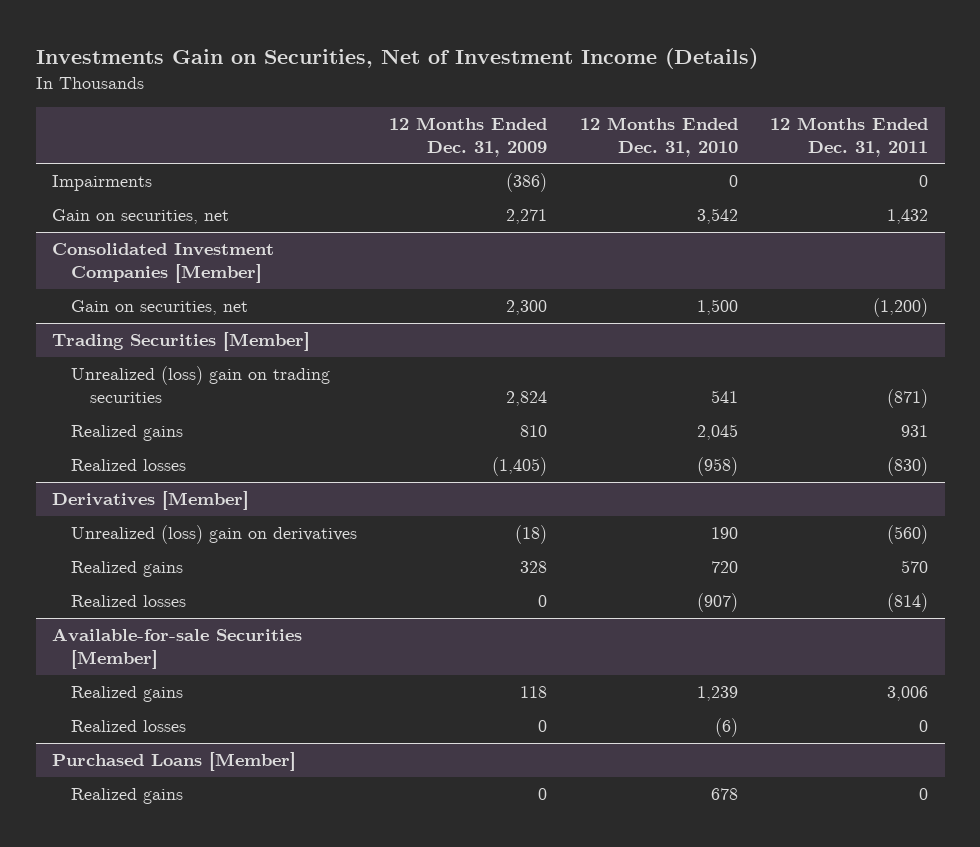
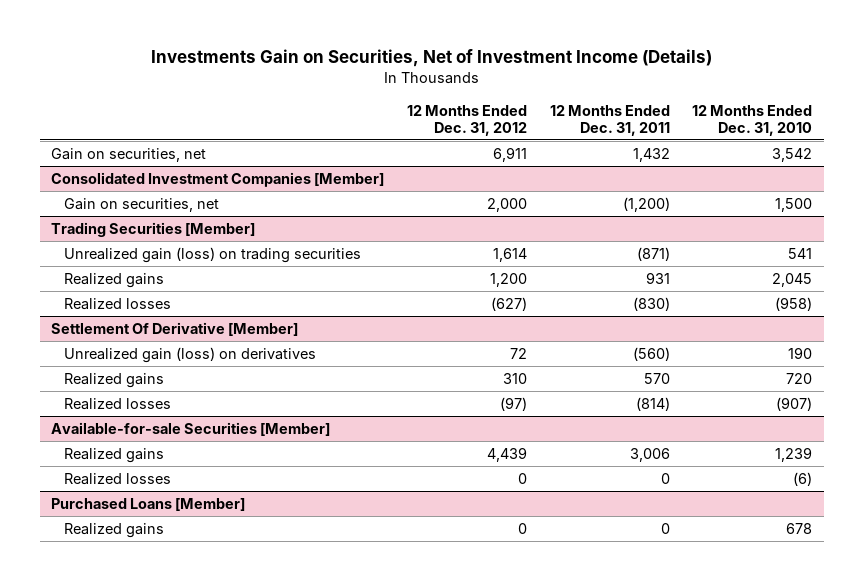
[389,117,548,157] 12 Months Ended Dec. 31, 2009 -> none
none -> [407,104,528,136] 12 Months Ended Dec. 31, 2012
[51,175,152,192] Impairments -> none
[70,366,330,403] Unrealized (loss) gain on trading securities -> [64,247,362,264] Unrealized gain (loss) on trading securities
[51,491,249,511] Derivatives [Member] -> none
none -> [51,322,299,337] Settlement Of Derivative [Member]
[70,525,357,545] Unrealized (loss) gain on derivatives -> [64,347,317,364] Unrealized gain (loss) on derivatives

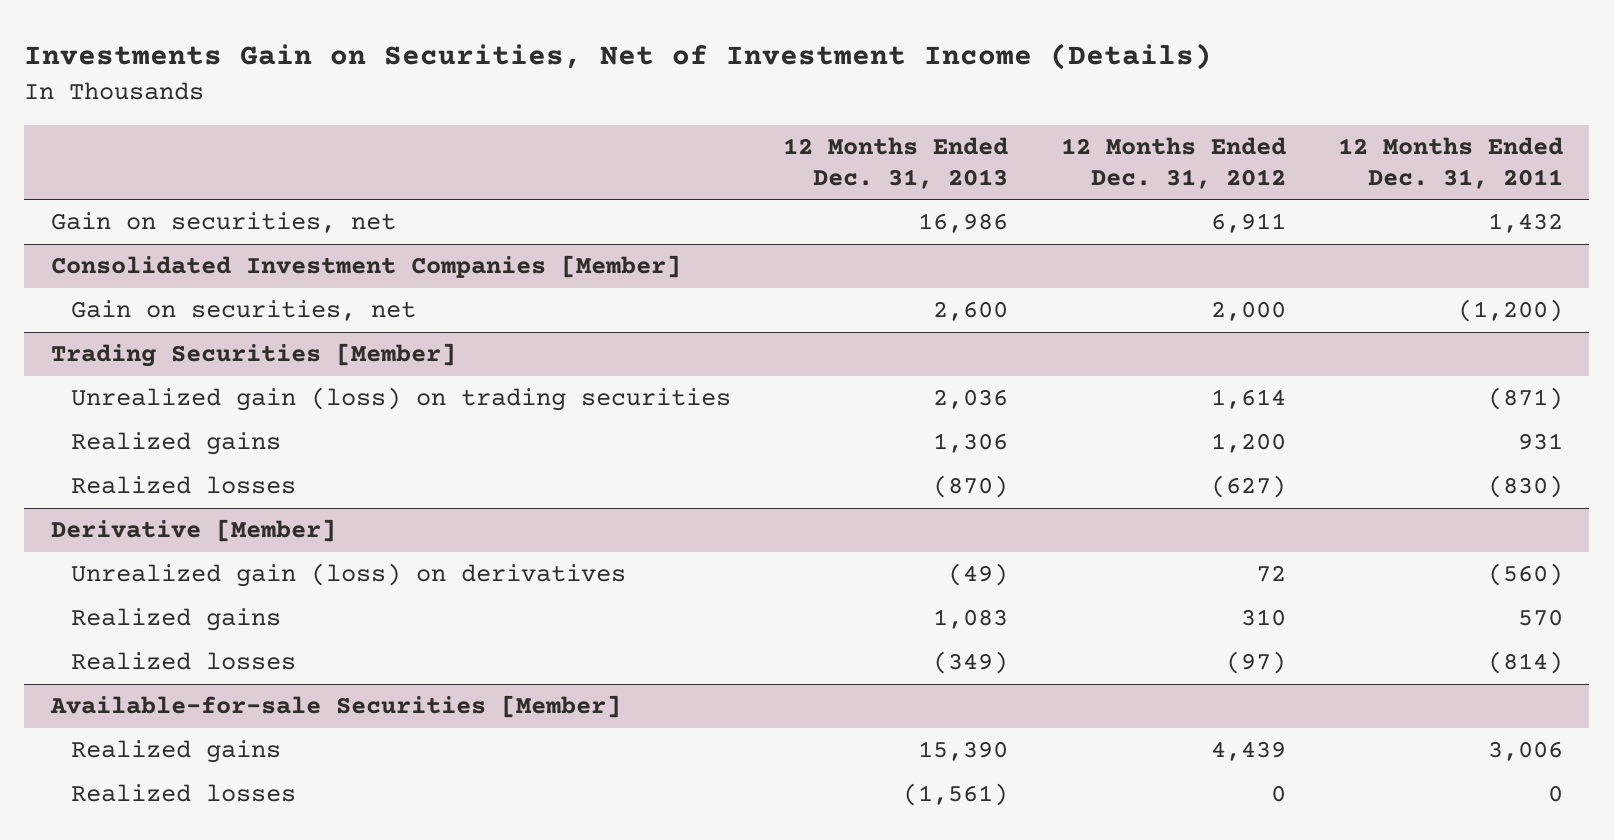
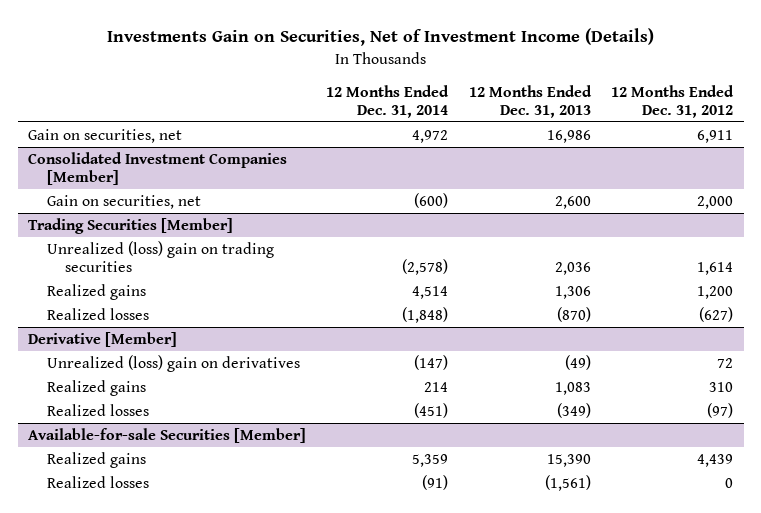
[1338,136,1564,189] 12 Months Ended Dec. 31, 2011 -> none
none -> [326,84,450,118] 12 Months Ended Dec. 31, 2014
[71,387,732,412] Unrealized gain (loss) on trading securities -> [46,240,274,273] Unrealized (loss) gain on trading securities
[71,563,627,588] Unrealized gain (loss) on derivatives -> [46,354,300,372] Unrealized (loss) gain on derivatives

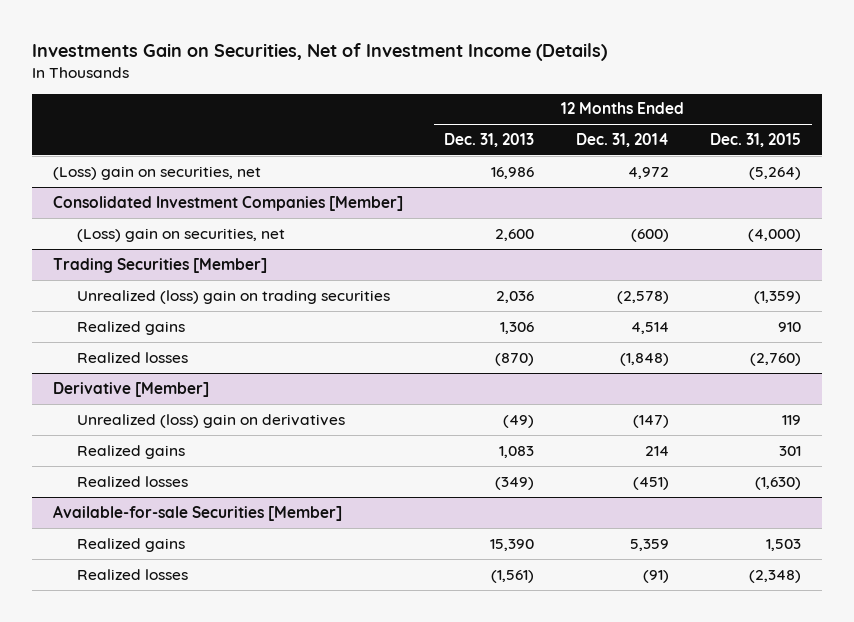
[611,84,735,118] 12 Months Ended Dec. 31, 2012 -> none
none -> [710,132,802,147] Dec. 31, 2015
[28,128,183,143] Gain on securities, net -> [52,165,261,180] (Loss) gain on securities, net
[46,194,201,209] Gain on securities, net -> [77,227,286,242] (Loss) gain on securities, net

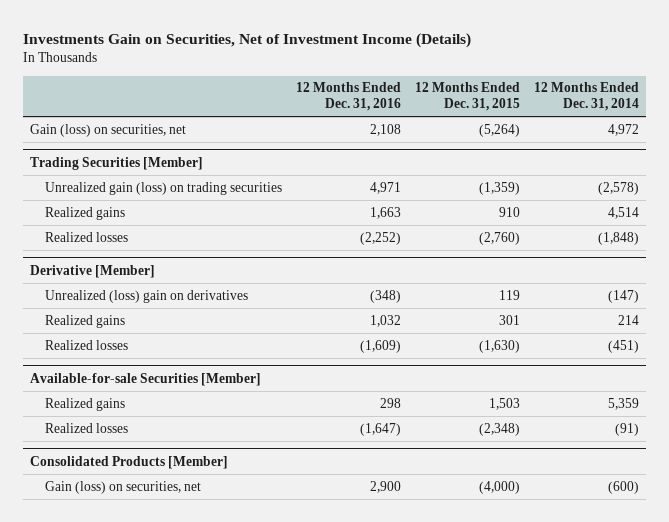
[444,132,535,147] Dec. 31, 2013 -> none
none -> [295,82,401,112] 12 Months Ended Dec. 31, 2016
[52,195,403,211] Consolidated Investment Companies [Member] -> none
[77,227,286,242] (Loss) gain on securities, net -> none
[52,165,261,180] (Loss) gain on securities, net -> [30,123,187,137] Gain (loss) on securities, net
[77,289,391,304] Unrealized (loss) gain on trading securities -> [44,181,282,195] Unrealized gain (loss) on trading securities
none -> [30,455,229,469] Consolidated Products [Member]
none -> [44,480,201,494] Gain (loss) on securities, net

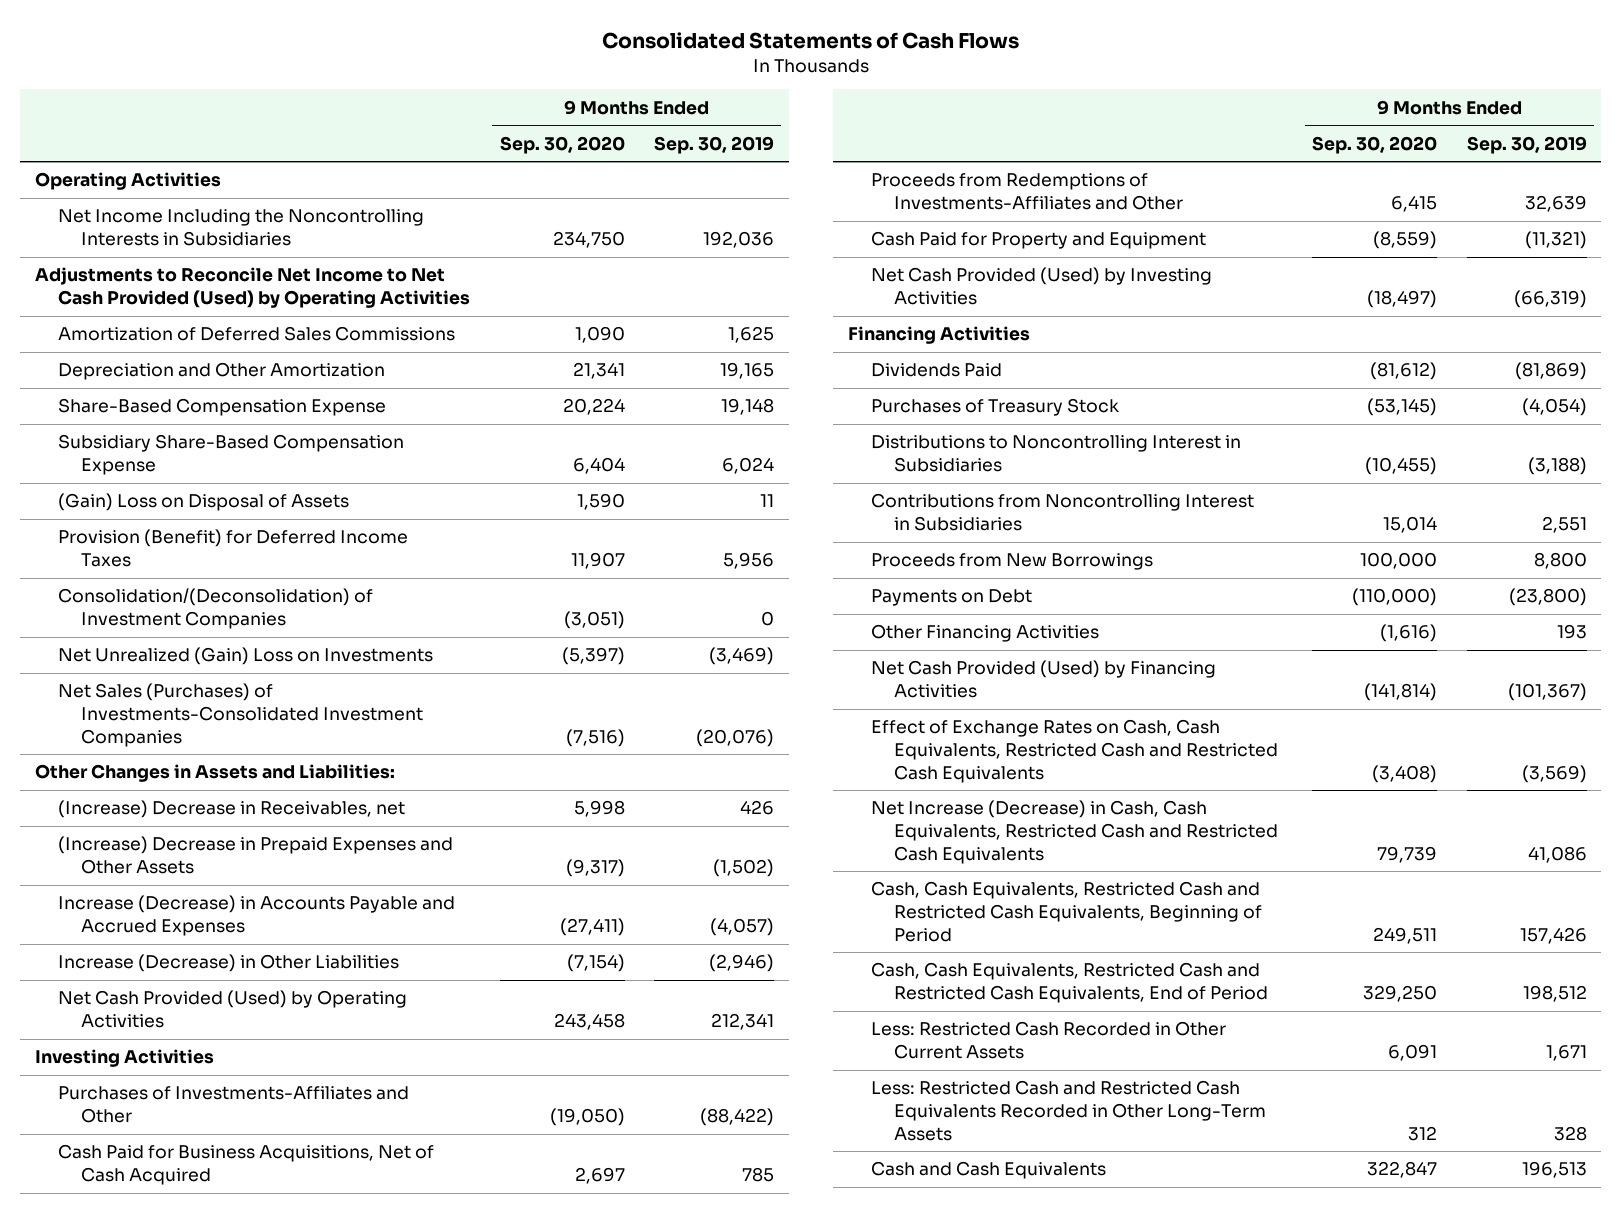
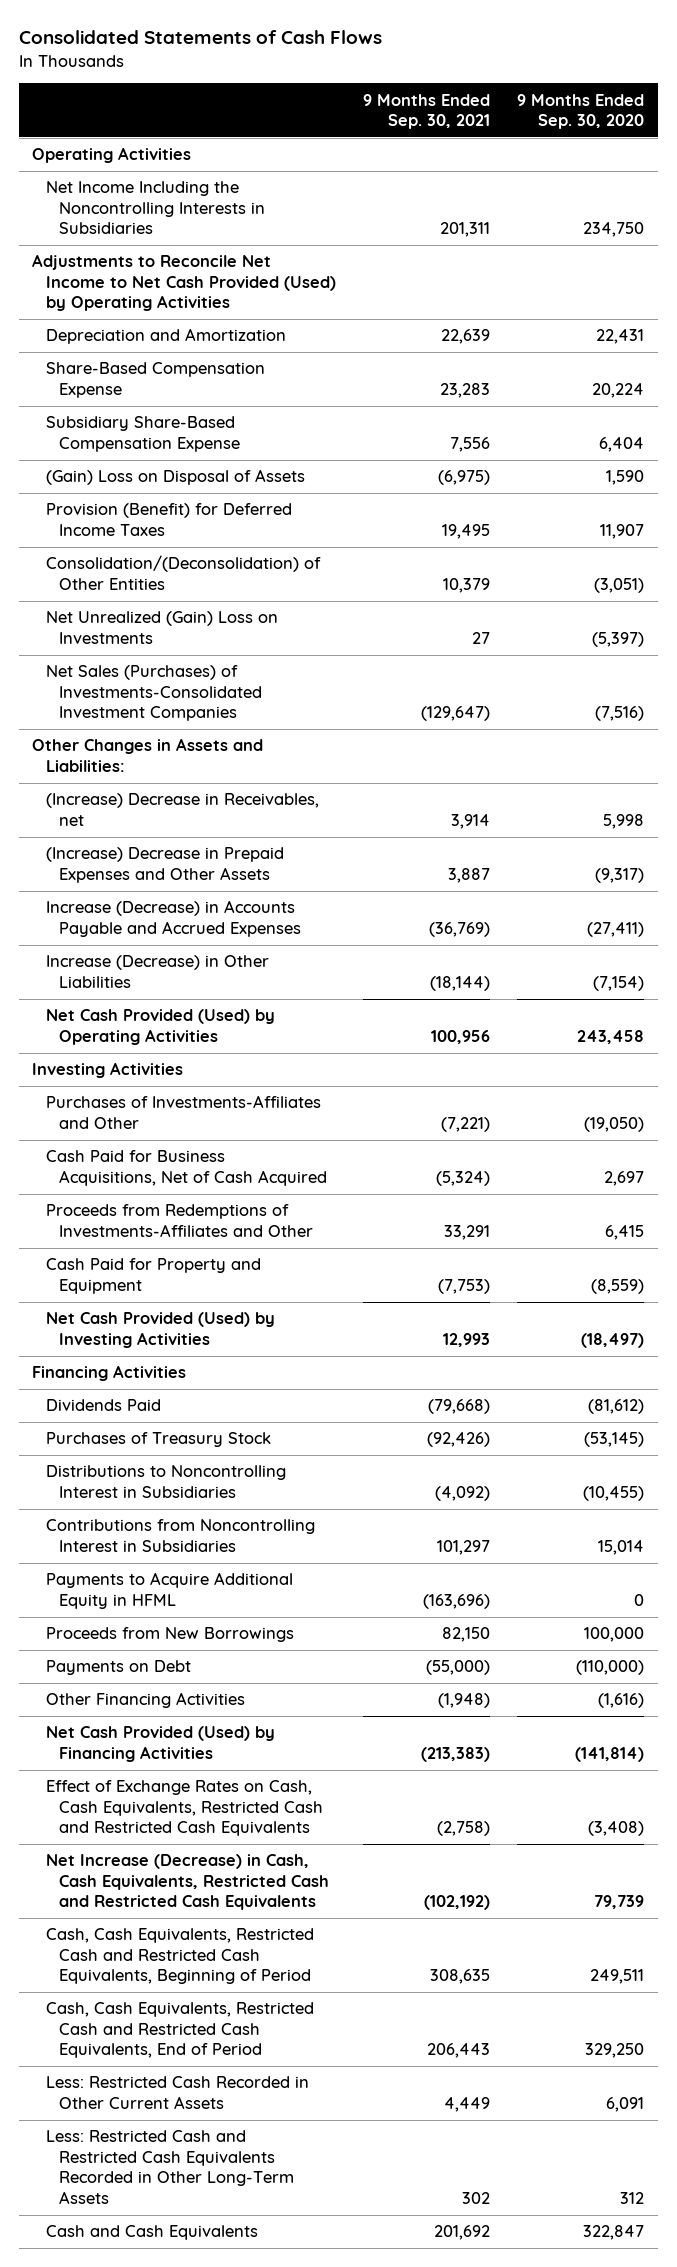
[653,135,774,154] Sep. 30, 2019 -> none
none -> [363,93,491,130] 9 Months Ended Sep. 30, 2021
[58,326,456,342] Amortization of Deferred Sales Commissions -> none
[58,362,386,381] Depreciation and Other Amortization -> [45,328,286,345] Depreciation and Amortization
[572,362,625,380] 21,341 -> [596,329,645,345] 22,431
[58,588,374,630] Consolidation/(Deconsolidation) of Investment Companies -> [45,555,321,590] Consolidation/(Deconsolidation) of Other Entities
none -> [45,1572,293,1609] Payments to Acquire Additional Equity in HFML

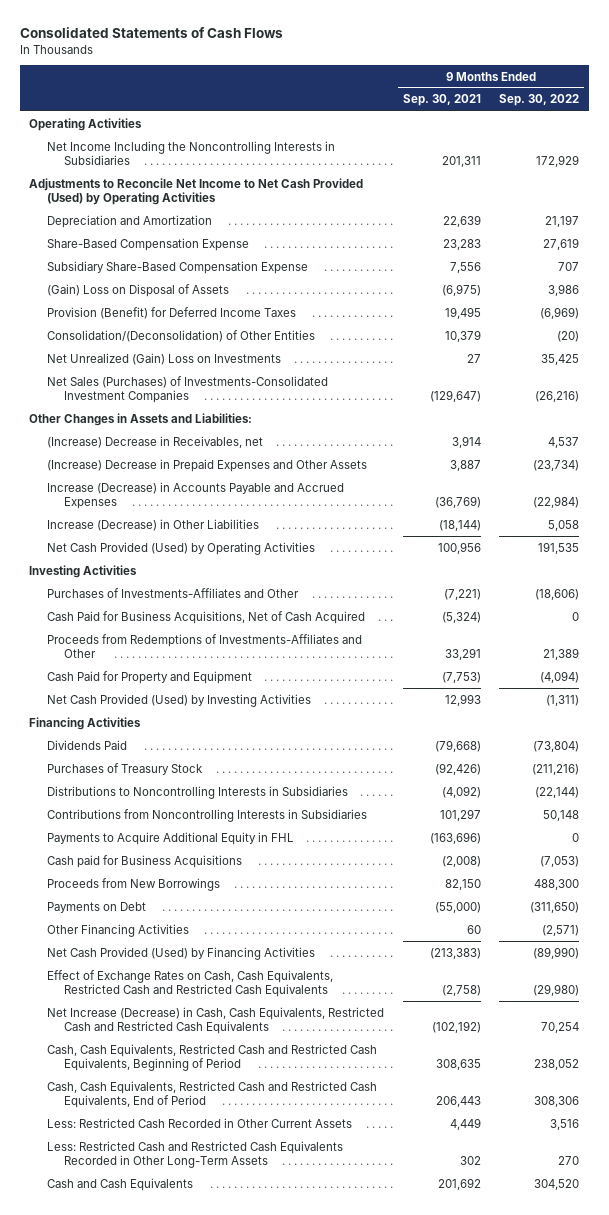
[517,93,645,130] 9 Months Ended Sep. 30, 2020 -> none
none -> [499,94,580,107] Sep. 30, 2022
[45,1465,286,1498] Distributions to Noncontrolling Interest in Subsidiaries -> [46,785,348,799] Distributions to Noncontrolling Interests in Subsidiaries
[45,1519,315,1552] Contributions from Noncontrolling Interest in Subsidiaries -> [46,808,367,822] Contributions from Noncontrolling Interests in Subsidiaries
[45,1572,293,1609] Payments to Acquire Additional Equity in HFML -> [46,831,294,845] Payments to Acquire Additional Equity in FHL
none -> [46,854,242,868] Cash paid for Business Acquisitions
[438,1693,491,1709] (1,948) -> [466,924,481,934] 60

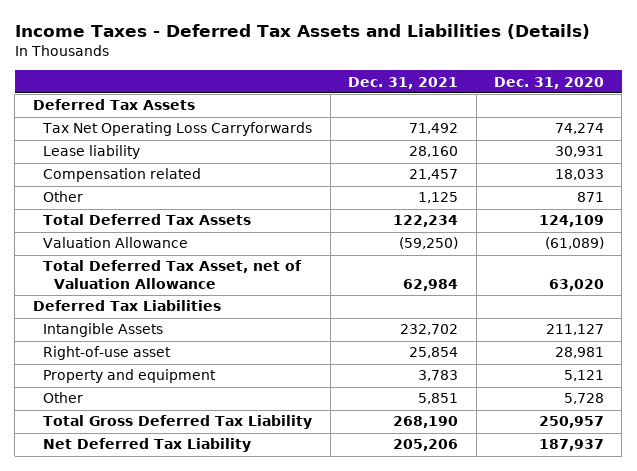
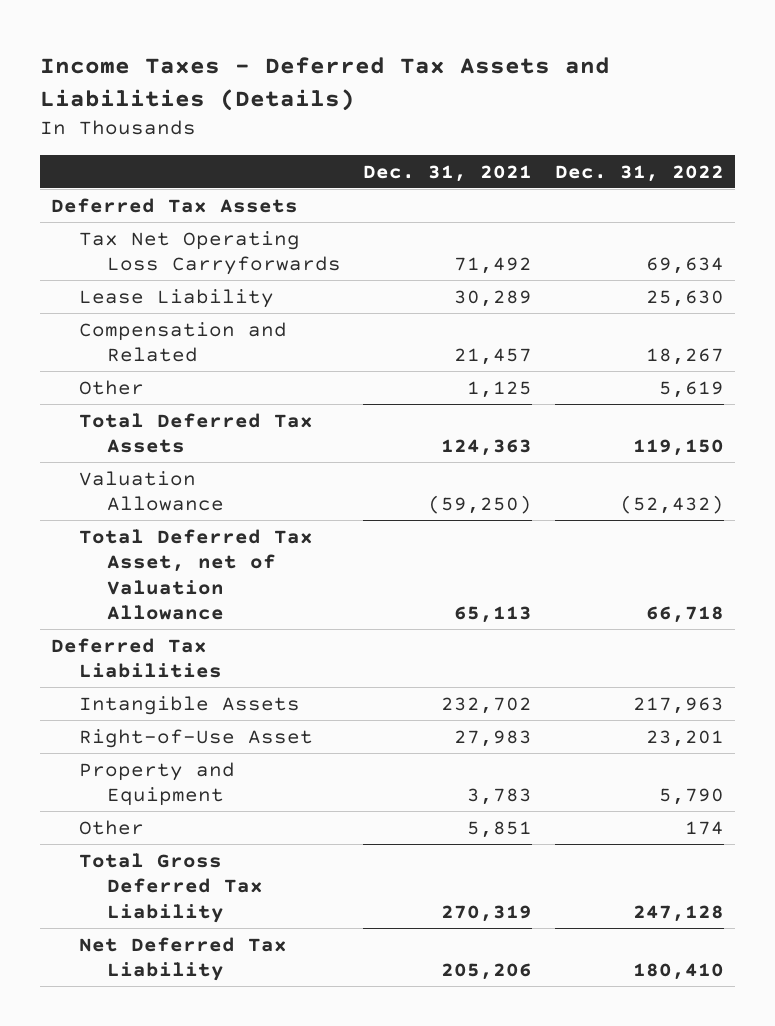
[494,76,605,89] Dec. 31, 2020 -> none
none -> [555,164,725,182] Dec. 31, 2022
[43,145,141,160] Lease liability -> [79,288,275,308] Lease Liability
[409,146,459,158] 28,160 -> [454,289,533,307] 30,289
[43,168,202,183] Compensation related -> [79,321,288,363] Compensation and Related
[393,215,459,228] 122,234 -> [441,439,533,457] 124,363
[403,278,459,291] 62,984 -> [454,605,533,623] 65,113
[43,346,172,361] Right-of-use asset -> [79,728,314,748] Right-of-Use Asset
[409,347,459,359] 25,854 -> [454,729,533,747] 27,983
[43,369,217,384] Property and equipment -> [79,761,236,807] Property and Equipment
[393,416,459,429] 268,190 -> [441,904,533,922] 270,319

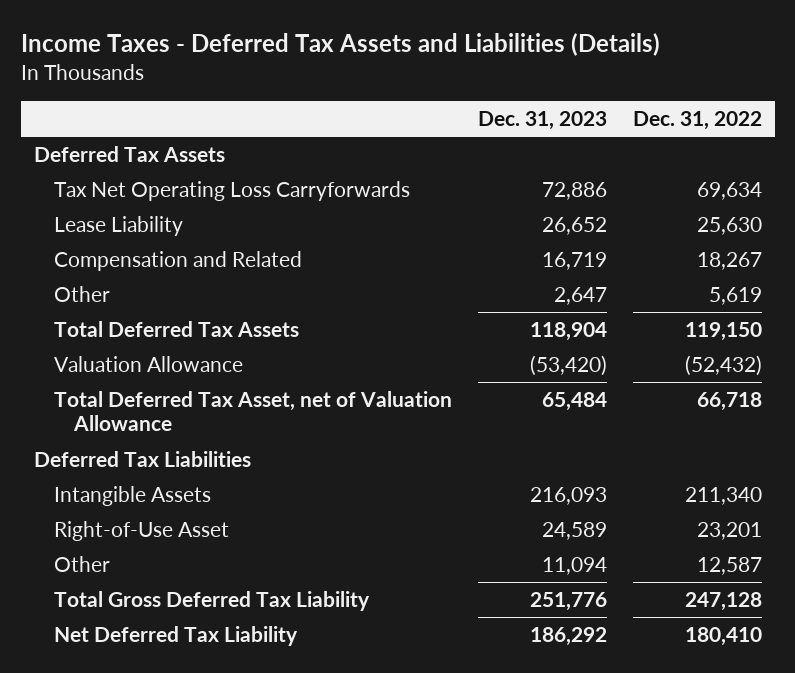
[363,164,533,182] Dec. 31, 2021 -> none
none -> [477,110,607,130] Dec. 31, 2023
[633,696,725,714] 217,963 -> [684,487,762,506] 211,340
[79,761,236,807] Property and Equipment -> none
[685,820,725,835] 174 -> [696,557,762,576] 12,587

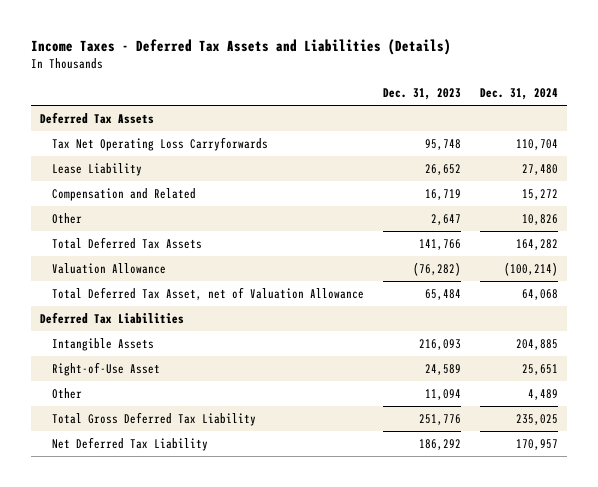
[632,110,762,130] Dec. 31, 2022 -> none
none -> [480,88,559,101] Dec. 31, 2024
[541,182,607,201] 72,886 -> [425,138,462,150] 95,748
[529,322,607,342] 118,904 -> [419,238,462,250] 141,766
[529,355,607,377] (53,420) -> [413,261,462,276] (76,282)

